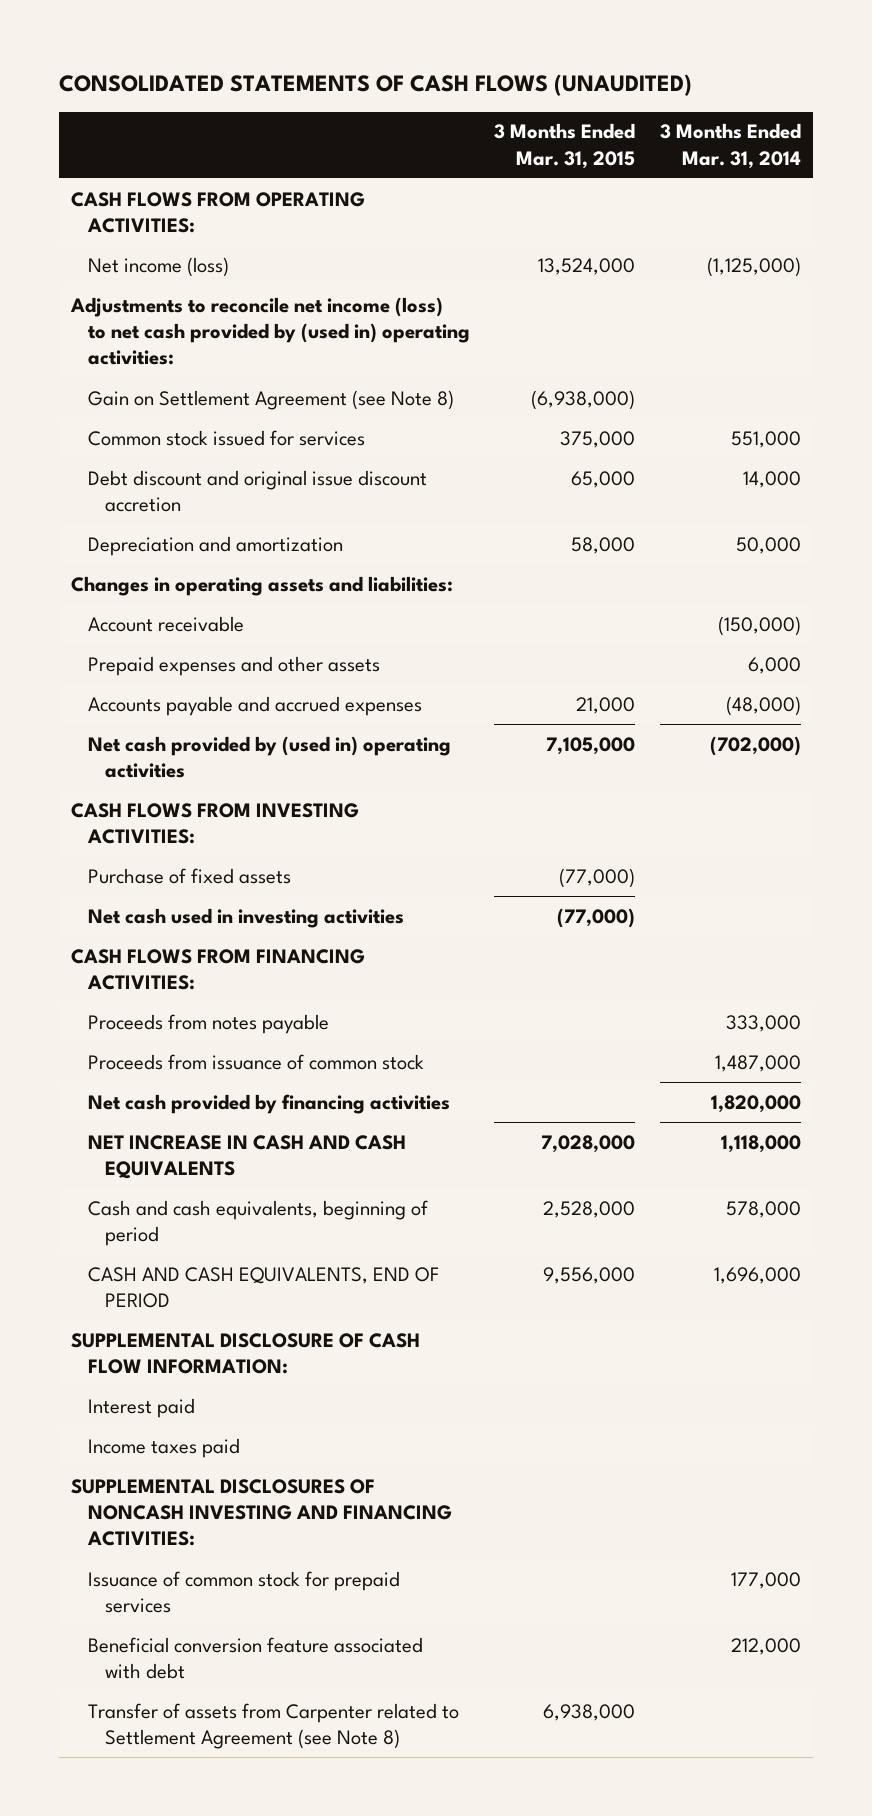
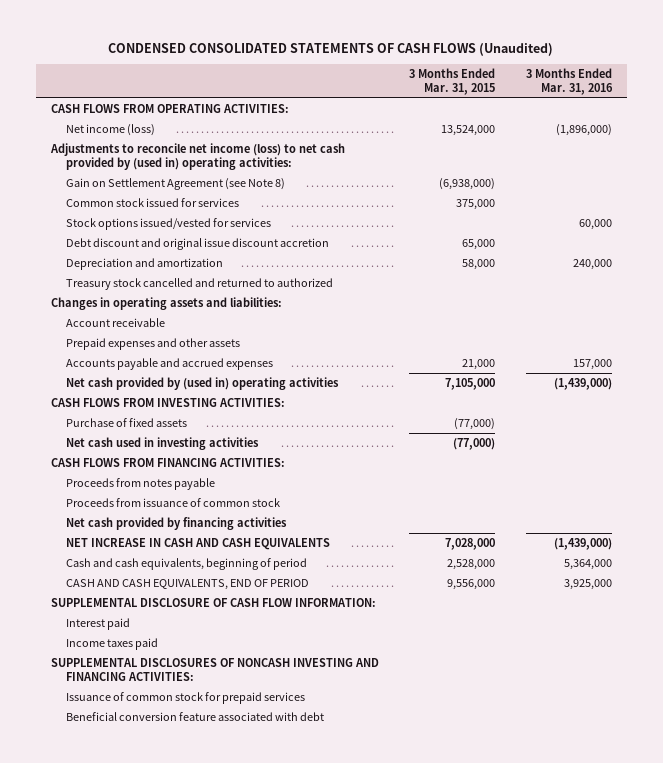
[59,74,693,97] CONSOLIDATED STATEMENTS OF CASH FLOWS (UNAUDITED) -> [108,43,554,57] CONDENSED CONSOLIDATED STATEMENTS OF CASH FLOWS (Unaudited)
[659,123,801,169] 3 Months Ended Mar. 31, 2014 -> none
none -> [525,68,613,95] 3 Months Ended Mar. 31, 2016
none -> [66,218,272,231] Stock options issued/vested for services
none -> [66,278,334,291] Treasury stock cancelled and returned to authorized
[88,1702,460,1750] Transfer of assets from Carpenter related to Settlement Agreement (see Note 8) -> none

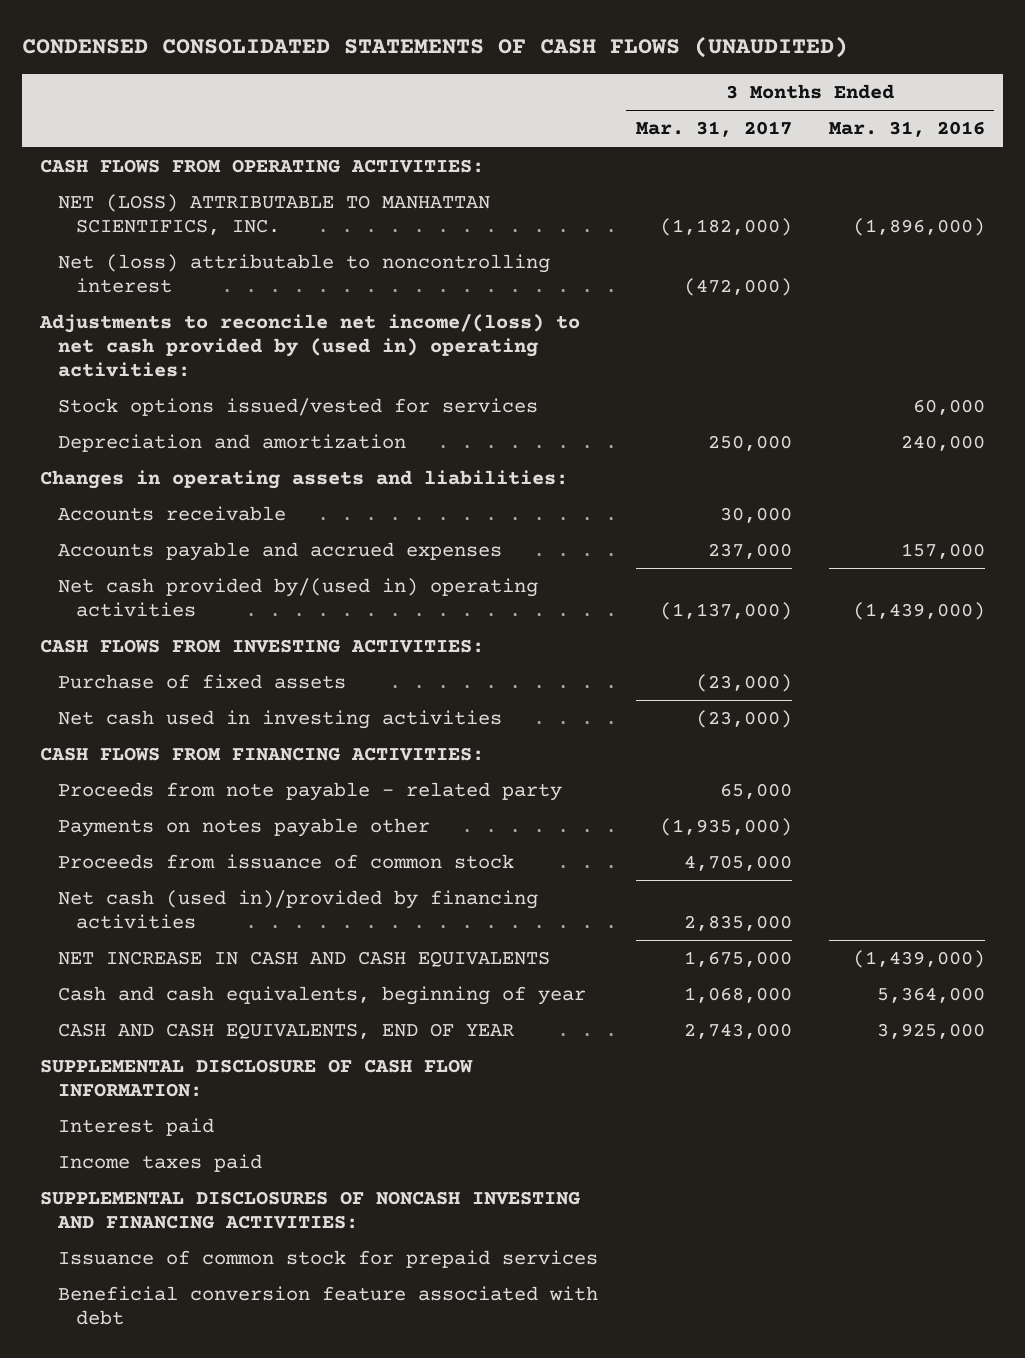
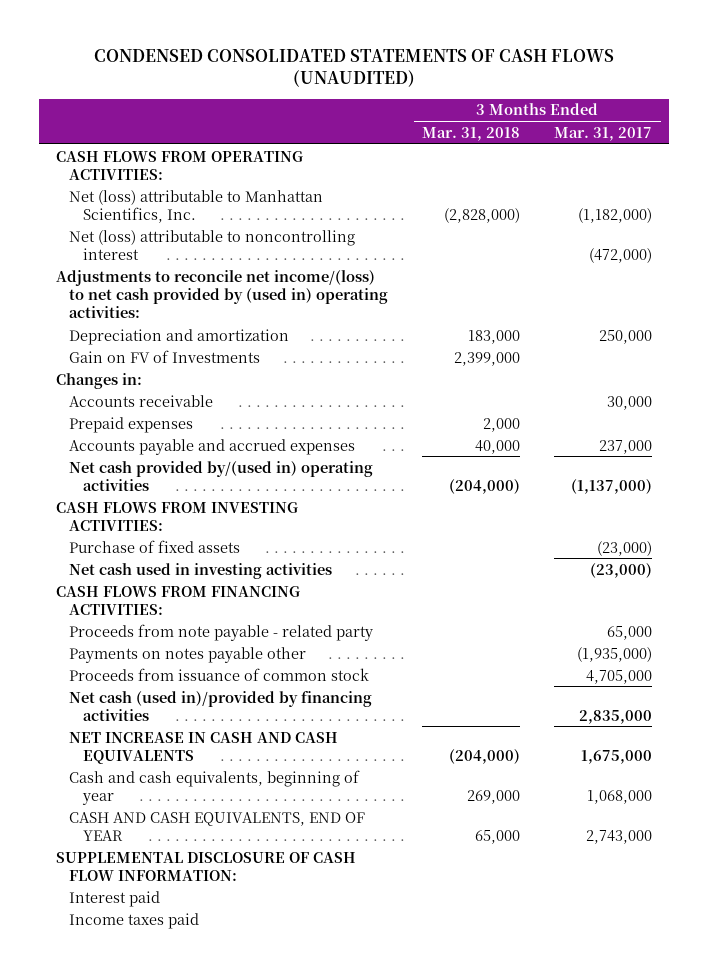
[828,121,985,138] Mar. 31, 2016 -> none
none -> [422,126,521,141] Mar. 31, 2018
[58,194,491,235] NET (LOSS) ATTRIBUTABLE TO MANHATTAN SCIENTIFICS, INC. -> [69,189,324,223] Net (loss) attributable to Manhattan Scientifics, Inc.
[58,398,539,417] Stock options issued/vested for services -> none
none -> [69,349,261,363] Gain on FV of Investments
[40,470,569,490] Changes in operating assets and liabilities: -> [56,372,143,389] Changes in:
none -> [69,416,194,433] Prepaid expenses
[40,1191,581,1229] SUPPLEMENTAL DISCLOSURES OF NONCASH INVESTING AND FINANCING ACTIVITIES: -> none
[58,1250,599,1269] Issuance of common stock for prepaid services -> none
[58,1286,599,1325] Beneficial conversion feature associated with debt -> none

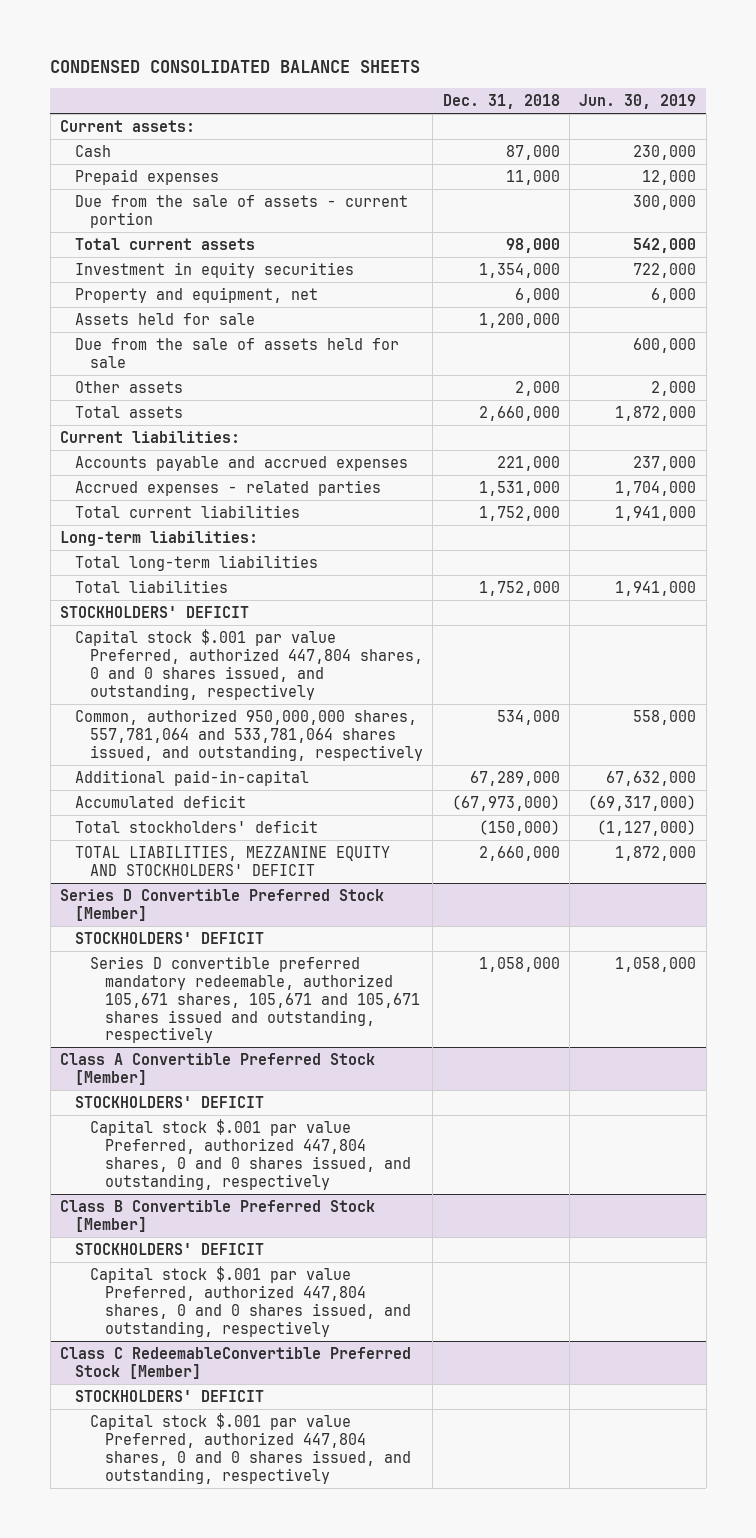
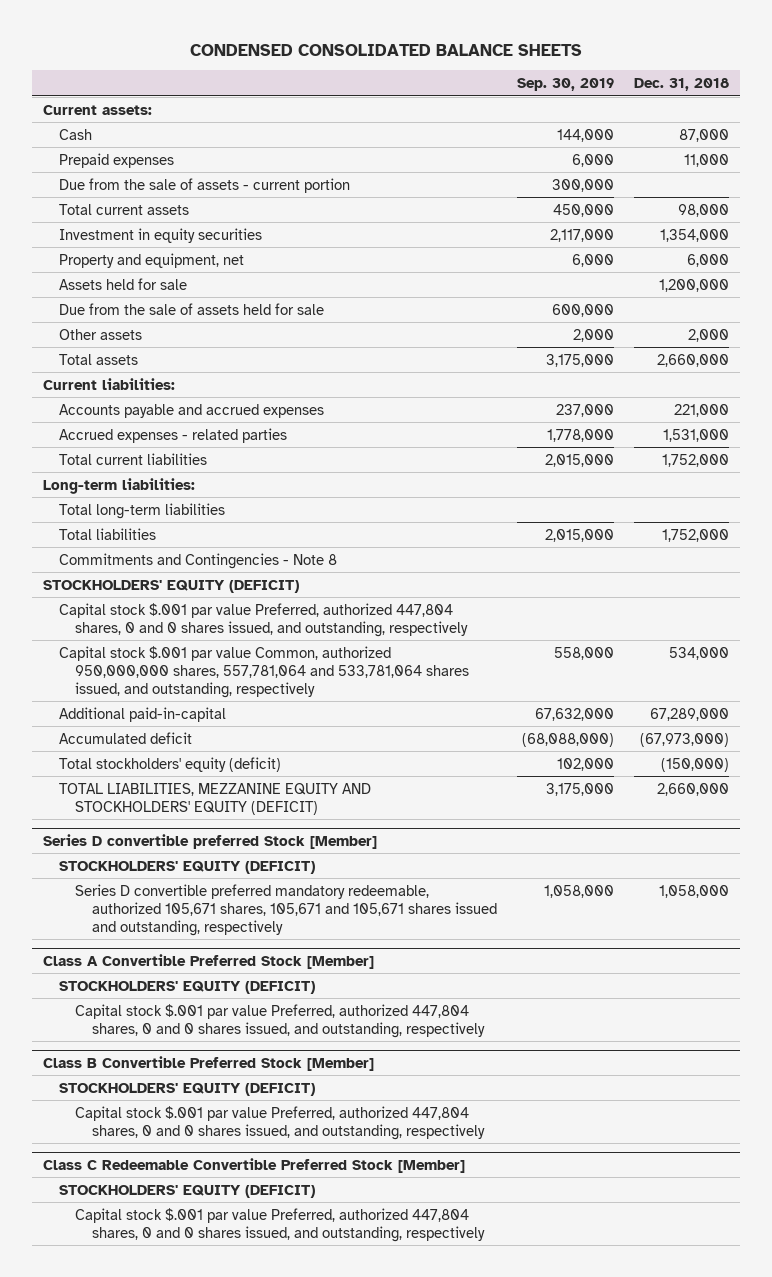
[579,94,697,110] Jun. 30, 2019 -> none
none -> [517,78,615,92] Sep. 30, 2019
none -> [59,552,338,569] Commitments and Contingencies - Note 8
[59,605,249,618] STOCKHOLDERS' DEFICIT -> [42,579,299,593] STOCKHOLDERS' EQUITY (DEFICIT)
[74,708,424,761] Common, authorized 950,000,000 shares, 557,781,064 and 533,781,064 shares issued, and outstanding, respectively -> [59,645,470,698] Capital stock $.001 par value Common, authorized 950,000,000 shares, 557,781,064 and 533,781,064 shares issued, and outstanding, respectively
[74,819,318,833] Total stockholders' deficit -> [59,756,282,772] Total stockholders' equity (deficit)
[74,845,390,876] TOTAL LIABILITIES, MEZZANINE EQUITY AND STOCKHOLDERS' DEFICIT -> [59,782,372,815] TOTAL LIABILITIES, MEZZANINE EQUITY AND STOCKHOLDERS' EQUITY (DEFICIT)
[59,888,384,921] Series D Convertible Preferred Stock [Member] -> [42,833,377,849] Series D convertible preferred Stock [Member]
[74,931,264,944] STOCKHOLDERS' DEFICIT -> [59,860,316,874] STOCKHOLDERS' EQUITY (DEFICIT)
[74,1095,264,1108] STOCKHOLDERS' DEFICIT -> [59,980,316,994] STOCKHOLDERS' EQUITY (DEFICIT)
[74,1242,264,1255] STOCKHOLDERS' DEFICIT -> [59,1082,316,1096] STOCKHOLDERS' EQUITY (DEFICIT)
[59,1346,411,1379] Class C RedeemableConvertible Preferred Stock [Member] -> [42,1157,465,1173] Class C Redeemable Convertible Preferred Stock [Member]
[74,1389,264,1402] STOCKHOLDERS' DEFICIT -> [59,1184,316,1198] STOCKHOLDERS' EQUITY (DEFICIT)

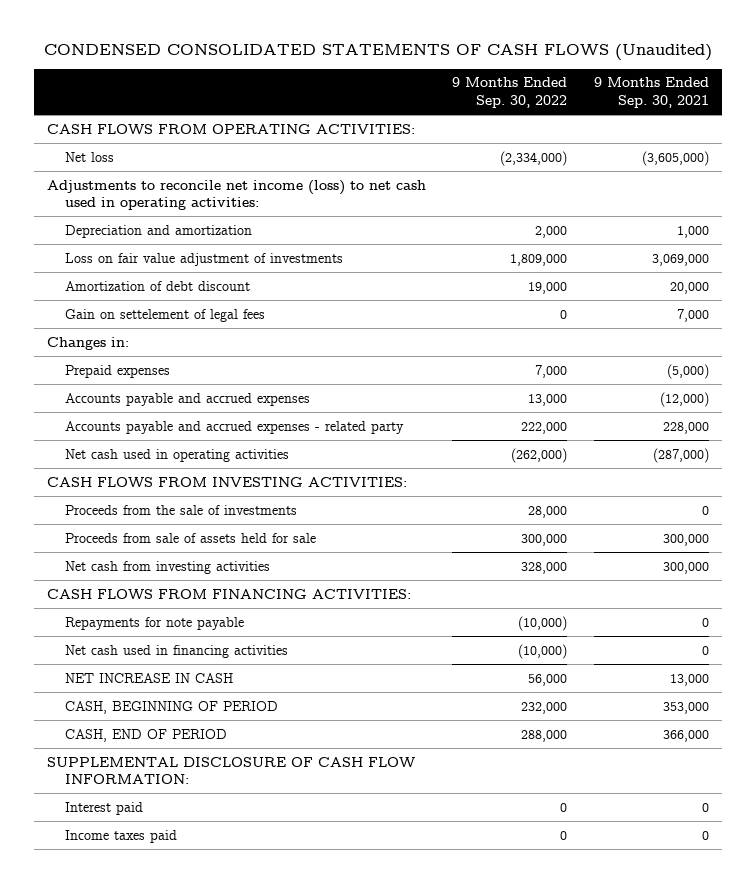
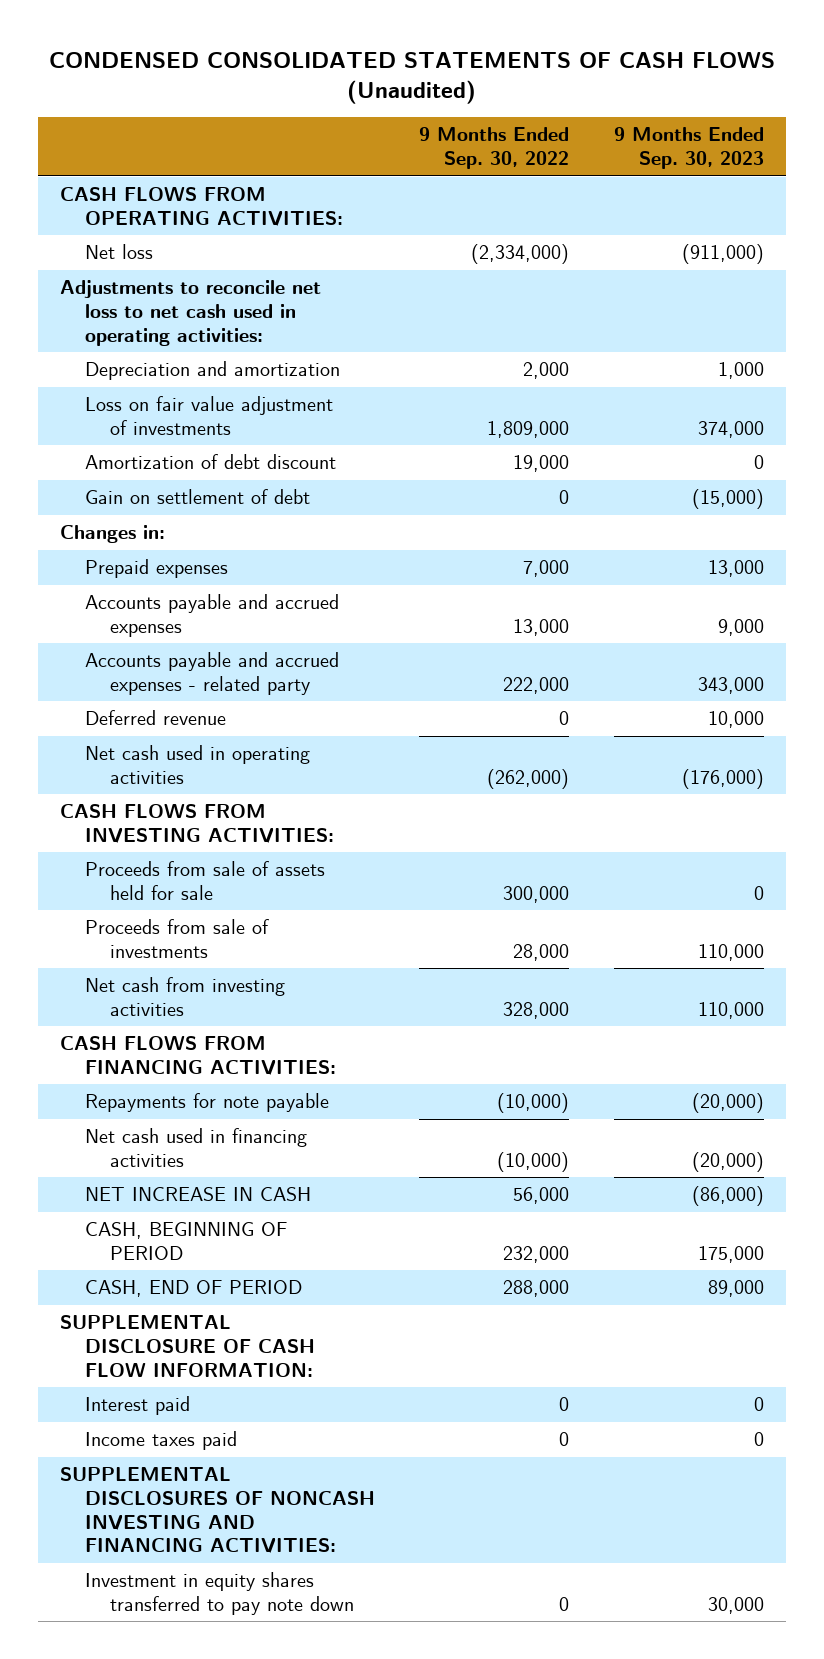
[593,77,709,109] 9 Months Ended Sep. 30, 2021 -> none
none -> [613,127,764,170] 9 Months Ended Sep. 30, 2023
[47,179,427,211] Adjustments to reconcile net income (loss) to net cash used in operating activities: -> [59,280,321,346] Adjustments to reconcile net loss to net cash used in operating activities:
[65,308,266,322] Gain on settelement of legal fees -> none
none -> [84,489,310,505] Gain on settlement of debt
none -> [84,710,226,726] Deferred revenue
[65,504,298,515] Proceeds from the sale of investments -> none
none -> [84,919,269,958] Proceeds from sale of investments
none -> [59,1467,375,1554] SUPPLEMENTAL DISCLOSURES OF NONCASH INVESTING AND FINANCING ACTIVITIES:
none -> [84,1572,354,1615] Investment in equity shares transferred to pay note down

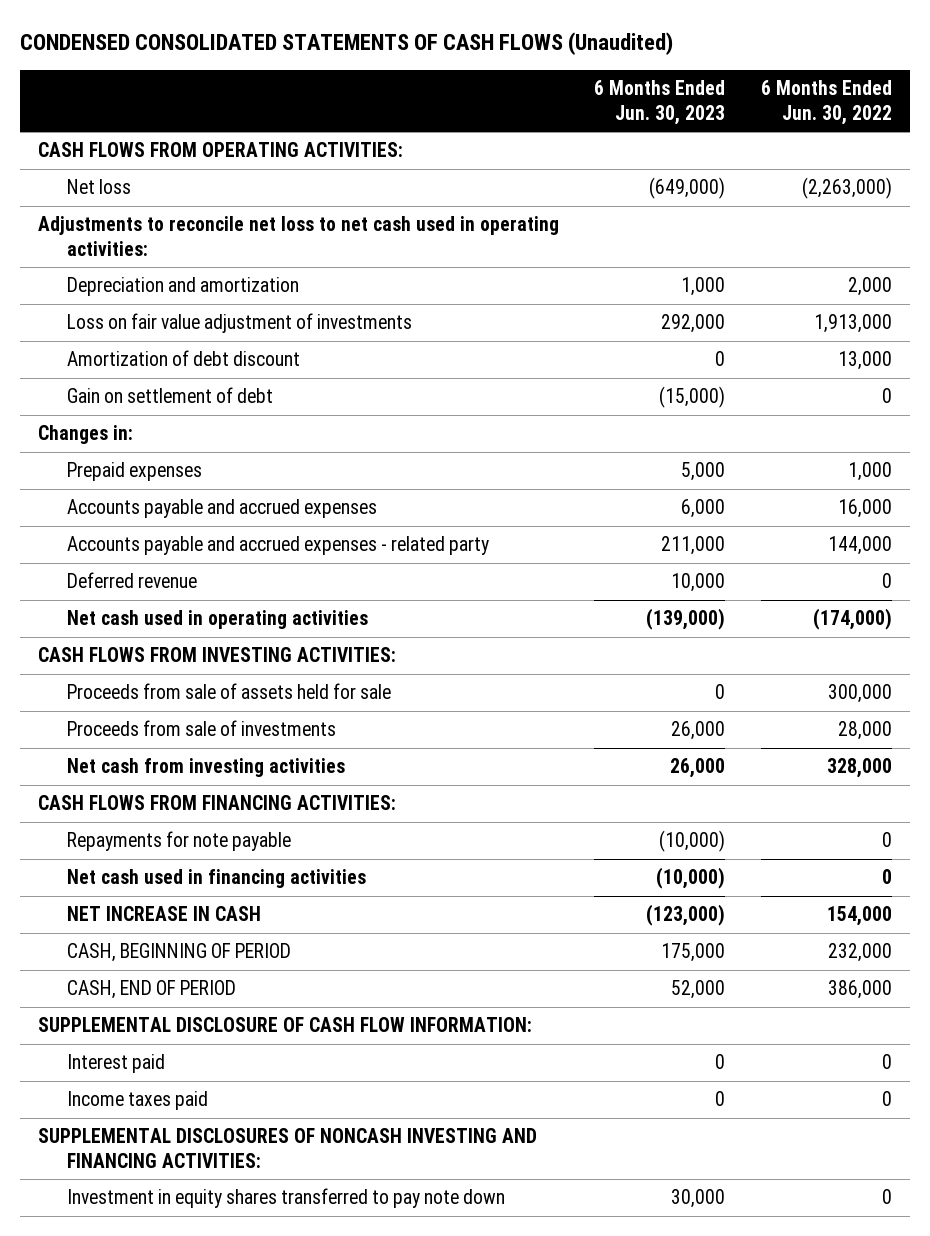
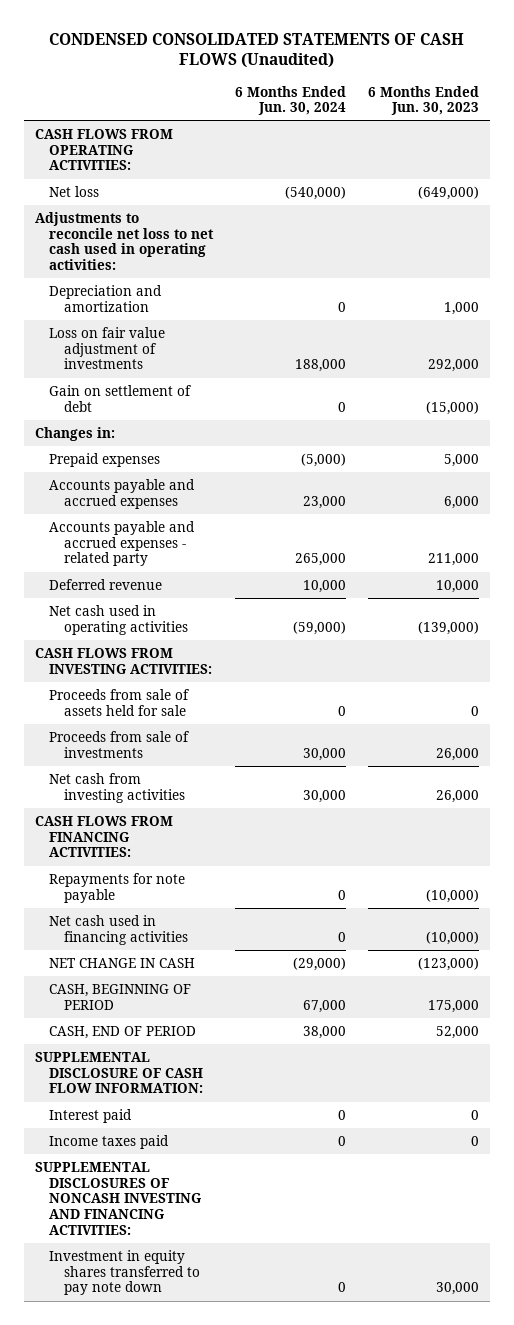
[761,80,893,125] 6 Months Ended Jun. 30, 2022 -> none
none -> [235,85,347,116] 6 Months Ended Jun. 30, 2024
[66,350,300,367] Amortization of debt discount -> none
[66,906,261,922] NET INCREASE IN CASH -> [49,957,196,968] NET CHANGE IN CASH

